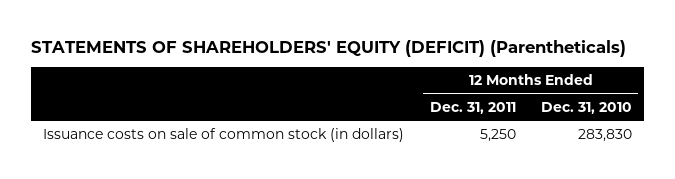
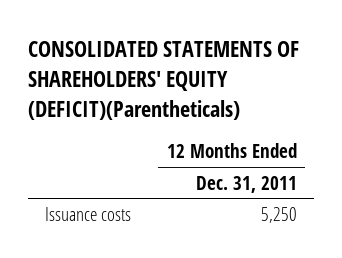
[30,39,626,57] STATEMENTS OF SHAREHOLDERS' EQUITY (DEFICIT) (Parentheticals) -> [27,41,299,120] CONSOLIDATED STATEMENTS OF SHAREHOLDERS' EQUITY (DEFICIT)(Parentheticals)
[540,101,632,114] Dec. 31, 2010 -> none
[43,128,405,143] Issuance costs on sale of common stock (in dollars) -> [45,207,132,222] Issuance costs

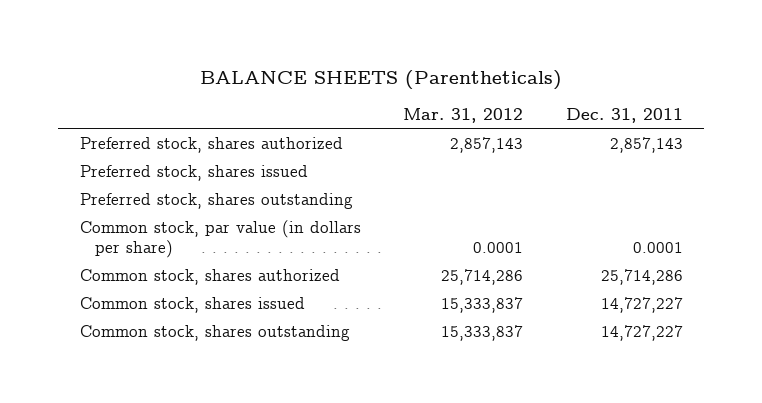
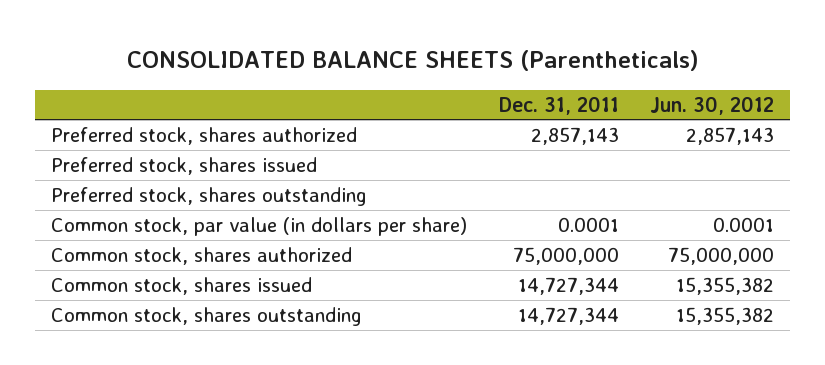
[200,70,563,91] BALANCE SHEETS (Parentheticals) -> [126,50,699,72] CONSOLIDATED BALANCE SHEETS (Parentheticals)
[403,108,524,124] Mar. 31, 2012 -> none
none -> [650,95,775,115] Jun. 30, 2012
[600,268,683,285] 25,714,286 -> [512,247,619,266] 75,000,000
[600,296,683,313] 14,727,227 -> [517,277,619,296] 14,727,344
[600,324,683,341] 14,727,227 -> [517,307,619,326] 14,727,344

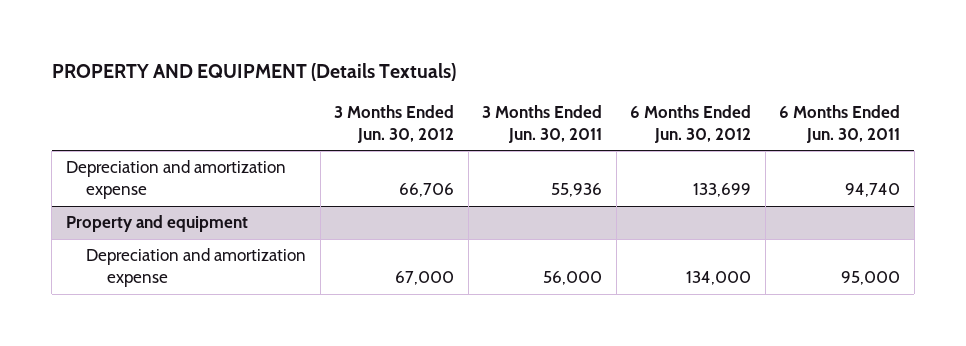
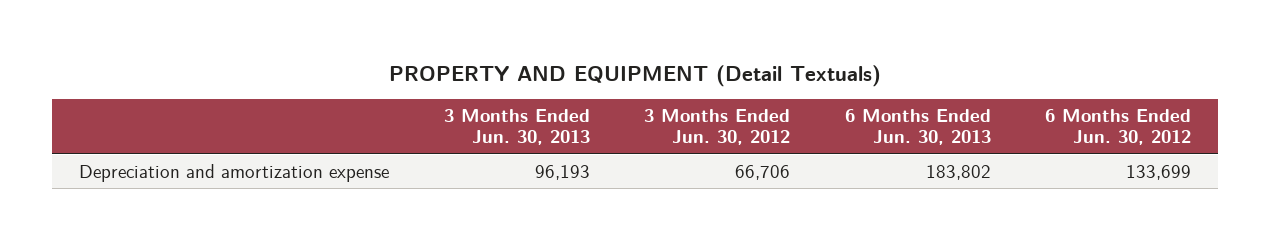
[51,63,456,82] PROPERTY AND EQUIPMENT (Details Textuals) -> [389,64,882,87] PROPERTY AND EQUIPMENT (Detail Textuals)
[482,104,603,143] 3 Months Ended Jun. 30, 2011 -> none
[779,104,901,143] 6 Months Ended Jun. 30, 2011 -> none
none -> [443,108,590,146] 3 Months Ended Jun. 30, 2013
none -> [844,108,991,146] 6 Months Ended Jun. 30, 2013
[65,215,248,233] Property and equipment -> none
[86,248,307,288] Depreciation and amortization expense -> none

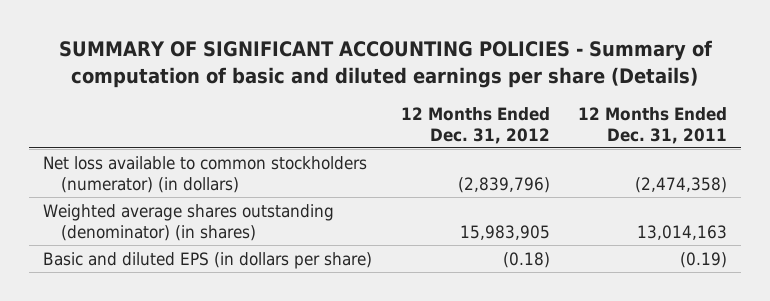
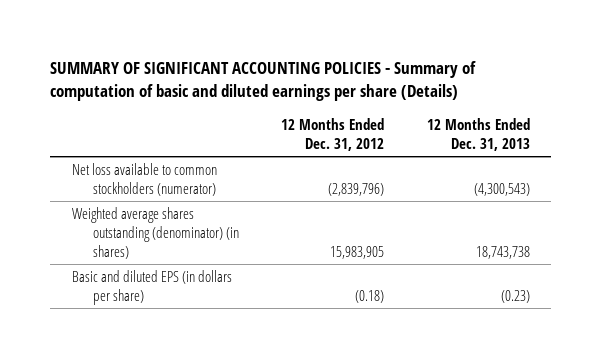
[577,106,727,144] 12 Months Ended Dec. 31, 2011 -> none
none -> [426,117,530,151] 12 Months Ended Dec. 31, 2013
[43,155,368,193] Net loss available to common stockholders (numerator) (in dollars) -> [71,163,217,196] Net loss available to common stockholders (numerator)

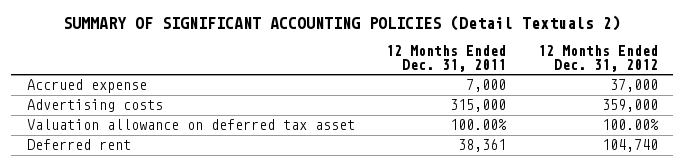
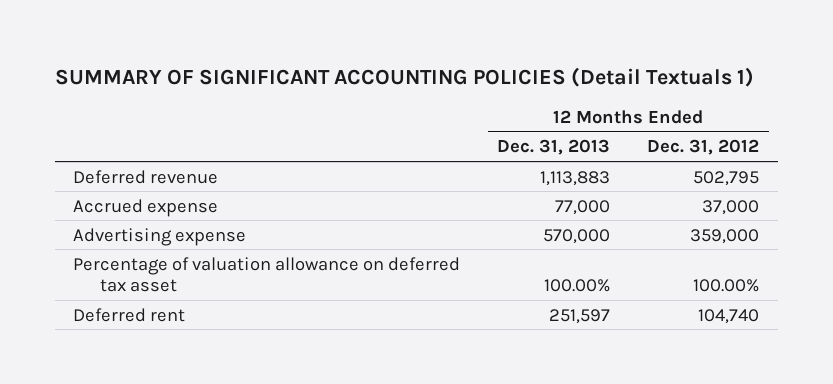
[63,14,622,31] SUMMARY OF SIGNIFICANT ACCOUNTING POLICIES (Detail Textuals 2) -> [54,66,754,87] SUMMARY OF SIGNIFICANT ACCOUNTING POLICIES (Detail Textuals 1)
[386,44,507,72] 12 Months Ended Dec. 31, 2011 -> none
none -> [497,139,611,156] Dec. 31, 2013
none -> [73,169,219,184] Deferred revenue
[26,99,163,113] Advertising costs -> [73,227,247,246] Advertising expense
[26,119,355,131] Valuation allowance on deferred tax asset -> [73,256,461,293] Percentage of valuation allowance on deferred tax asset

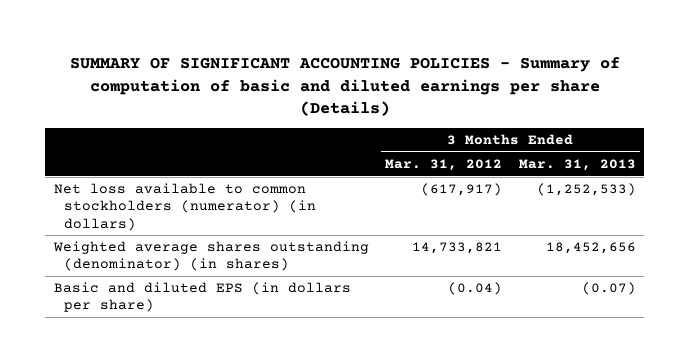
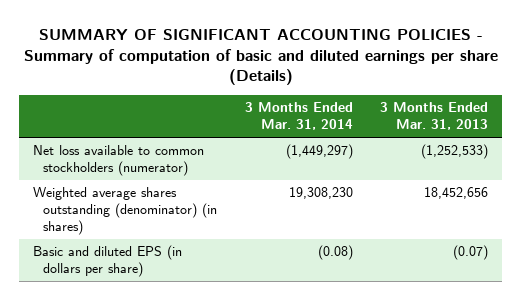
[385,158,503,171] Mar. 31, 2012 -> none
none -> [244,102,353,131] 3 Months Ended Mar. 31, 2014
[53,183,317,231] Net loss available to common stockholders (numerator) (in dollars) -> [32,145,204,177] Net loss available to common stockholders (numerator)

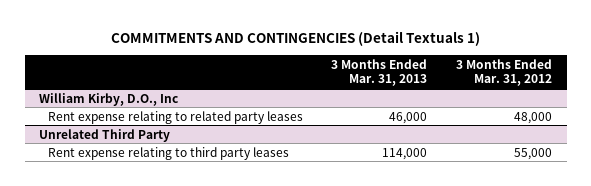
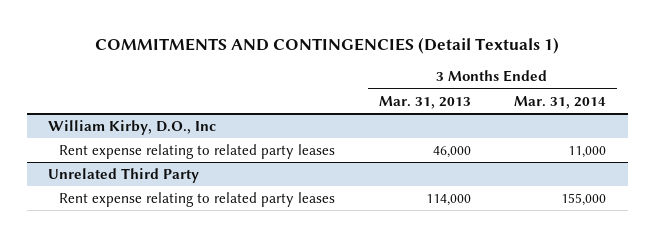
[456,58,553,87] 3 Months Ended Mar. 31, 2012 -> none
none -> [514,95,607,109] Mar. 31, 2014
[47,146,289,160] Rent expense relating to third party leases -> [59,192,336,208] Rent expense relating to related party leases

